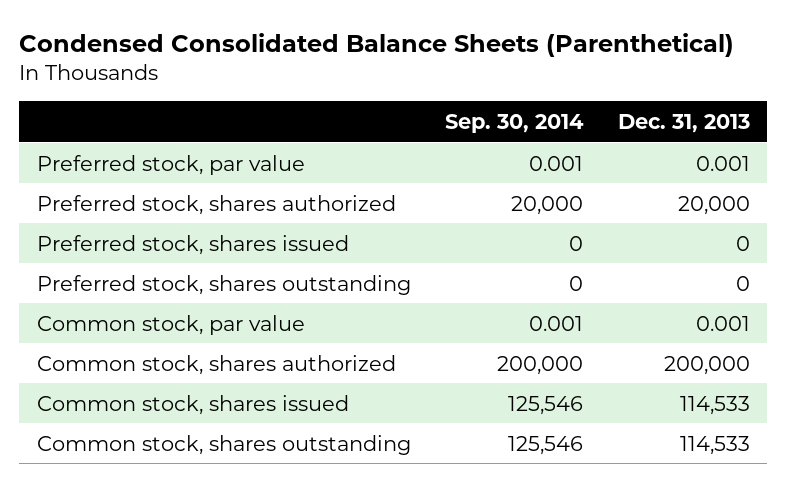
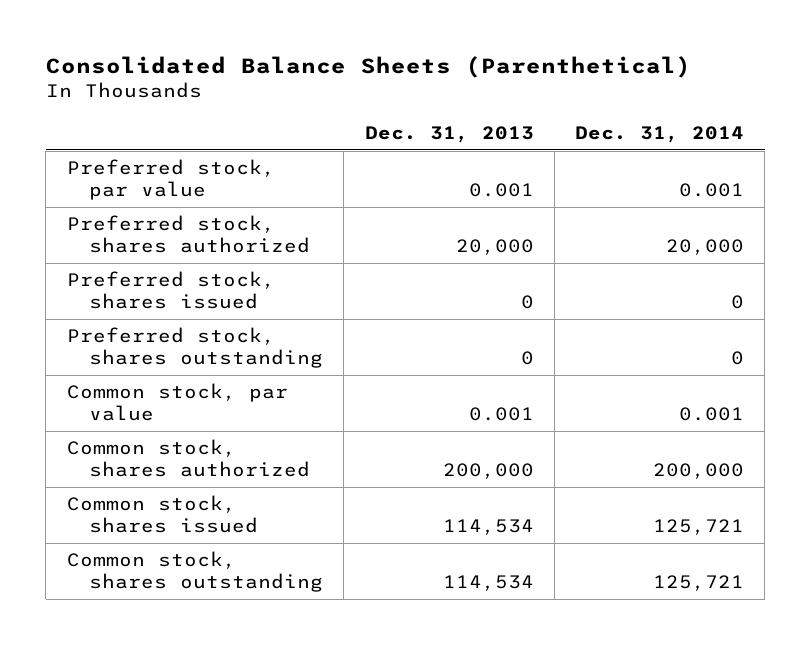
[19,32,735,57] Condensed Consolidated Balance Sheets (Parenthetical) -> [45,56,691,79] Consolidated Balance Sheets (Parenthetical)
[445,113,585,133] Sep. 30, 2014 -> none
none -> [575,125,745,143] Dec. 31, 2014
[679,395,750,415] 114,533 -> [442,518,534,535] 114,534
[679,435,750,455] 114,533 -> [442,574,534,591] 114,534

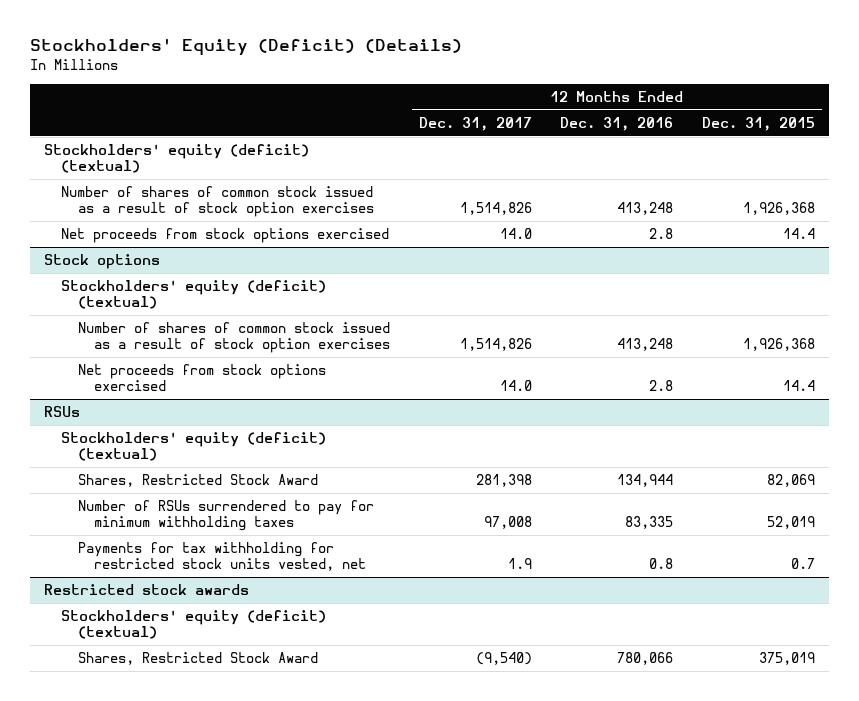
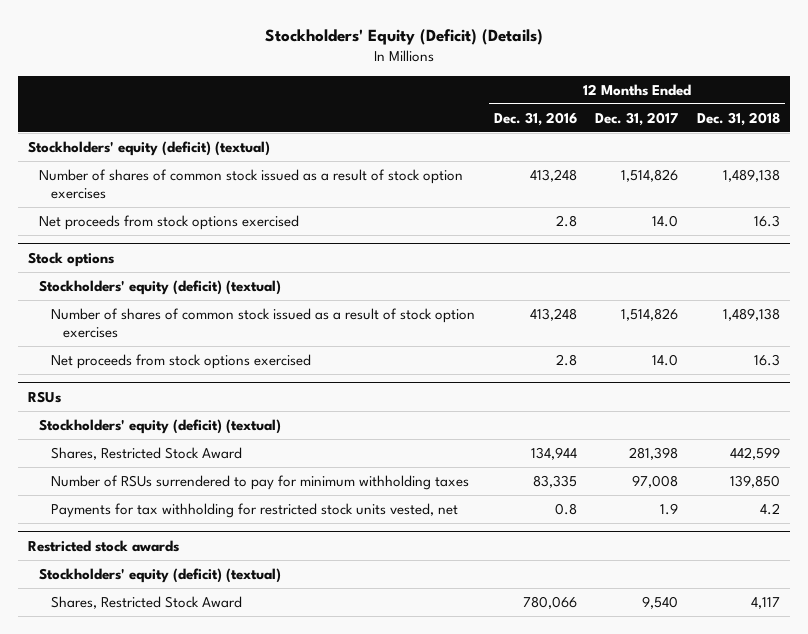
[702,116,816,131] Dec. 31, 2015 -> none
none -> [697,111,781,126] Dec. 31, 2018
[475,652,532,666] (9,540) -> [642,595,679,609] 9,540

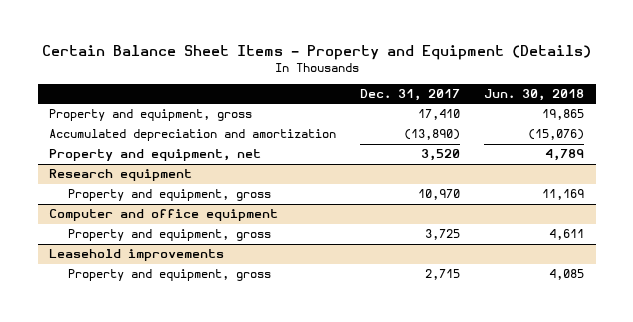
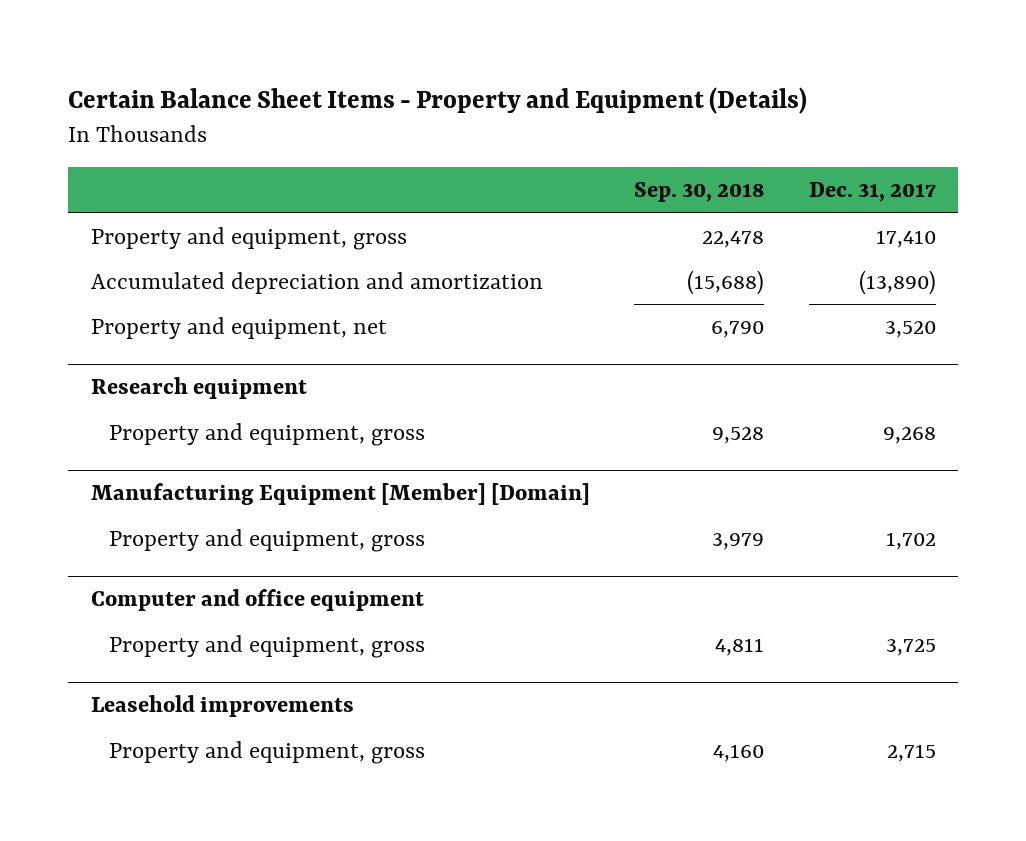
[483,88,584,101] Jun. 30, 2018 -> none
none -> [634,182,765,203] Sep. 30, 2018
[418,189,461,201] 10,970 -> [882,426,936,444] 9,268
none -> [90,483,590,506] Manufacturing Equipment [Member] [Domain]
none -> [109,528,426,552] Property and equipment, gross

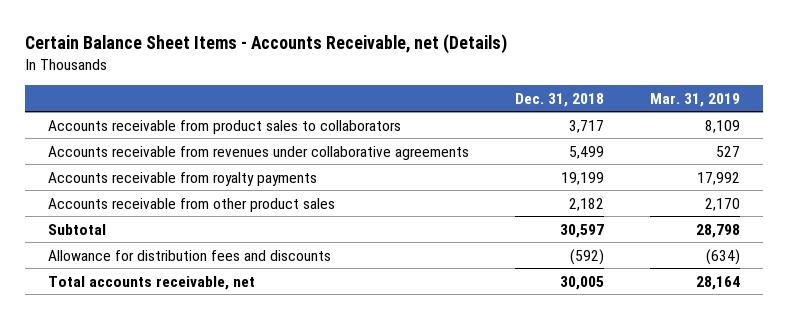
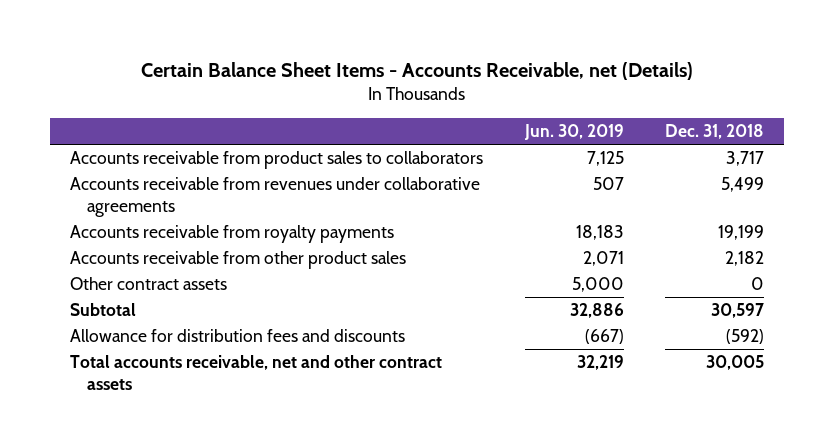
[649,92,740,107] Mar. 31, 2019 -> none
none -> [523,123,624,140] Jun. 30, 2019
none -> [70,277,228,291] Other contract assets
[48,275,256,290] Total accounts receivable, net -> [70,355,443,391] Total accounts receivable, net and other contract assets

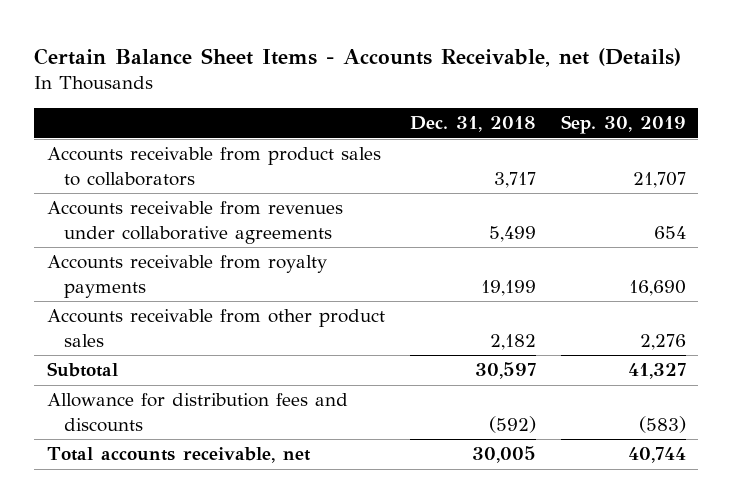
[523,123,624,140] Jun. 30, 2019 -> none
none -> [560,115,686,135] Sep. 30, 2019
[70,277,228,291] Other contract assets -> none
[70,355,443,391] Total accounts receivable, net and other contract assets -> [46,447,311,464] Total accounts receivable, net

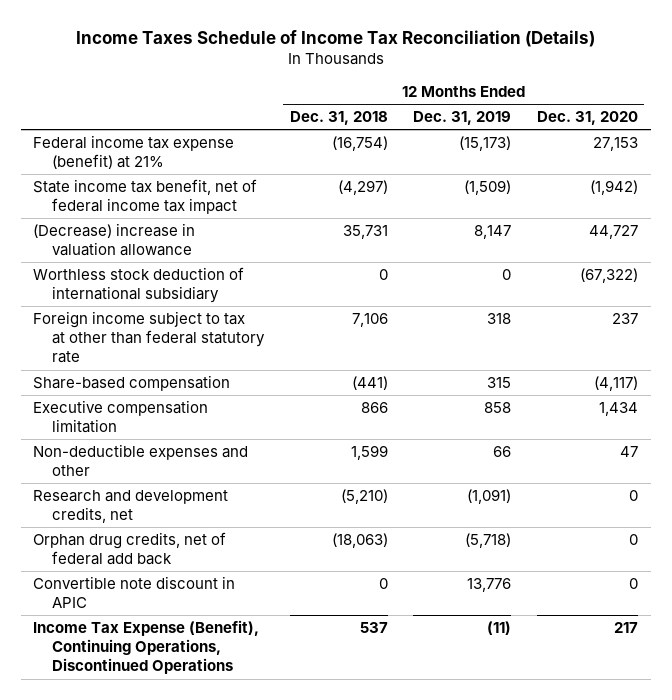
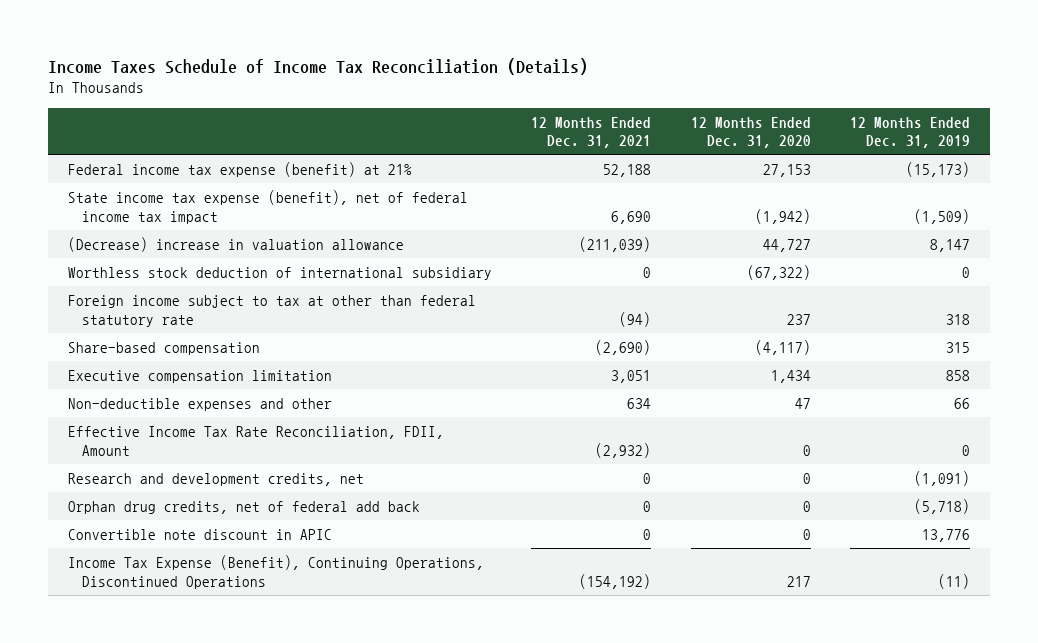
[289,111,388,126] Dec. 31, 2018 -> none
none -> [531,116,652,149] 12 Months Ended Dec. 31, 2021
[33,178,258,215] State income tax benefit, net of federal income tax impact -> [68,190,469,224] State income tax expense (benefit), net of federal income tax impact
none -> [68,426,445,456] Effective Income Tax Rate Reconciliation, FDII, Amount

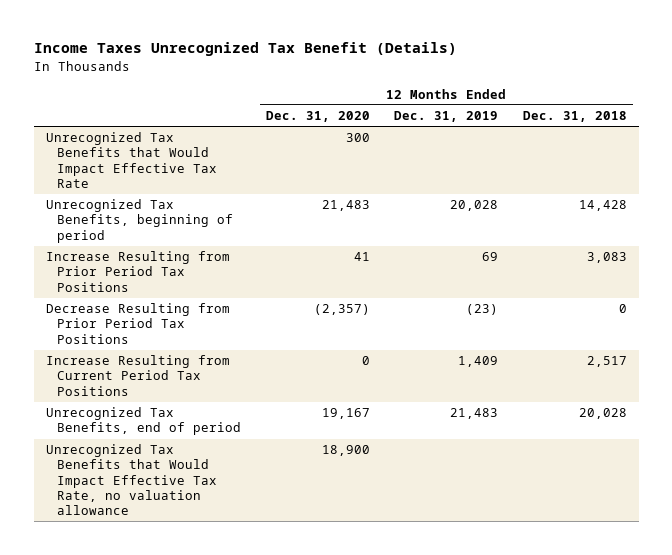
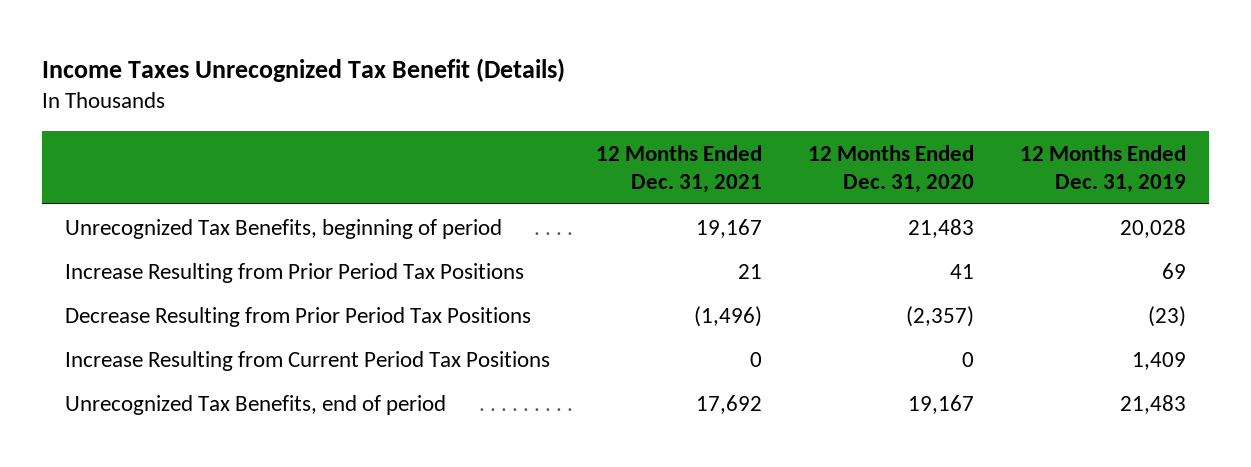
[522,111,627,123] Dec. 31, 2018 -> none
none -> [595,144,762,193] 12 Months Ended Dec. 31, 2021
[45,132,218,188] Unrecognized Tax Benefits that Would Impact Effective Tax Rate -> none
[45,444,218,516] Unrecognized Tax Benefits that Would Impact Effective Tax Rate, no valuation allowance -> none

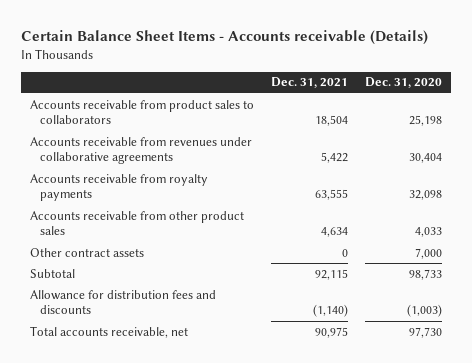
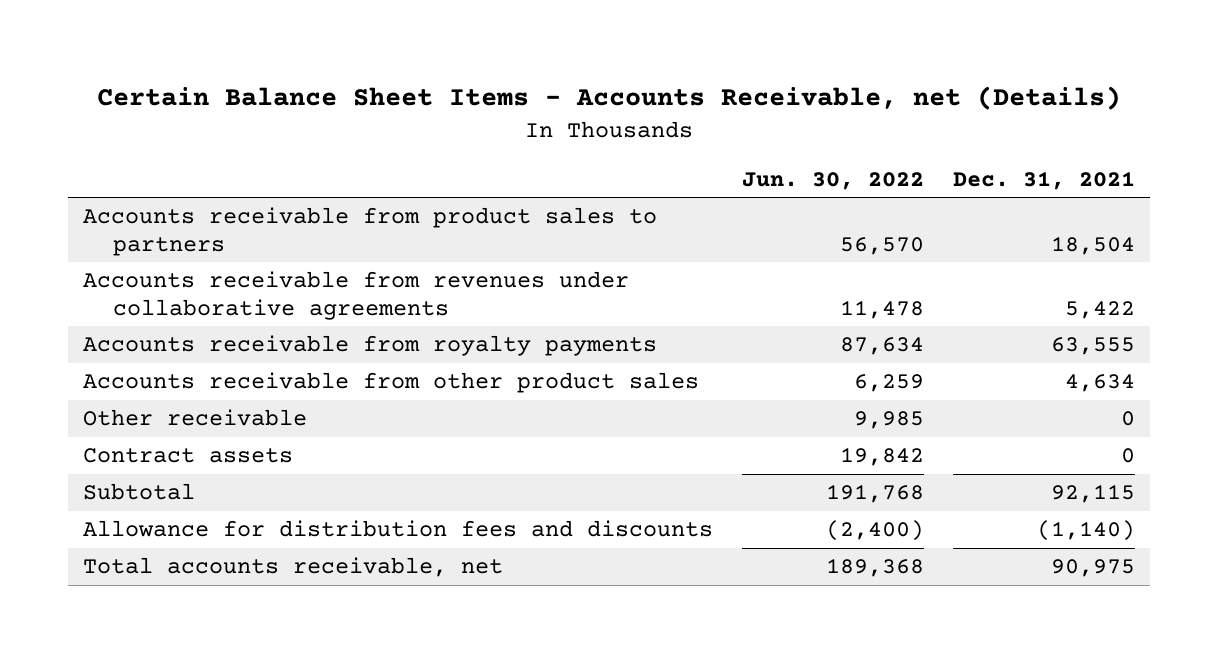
[21,30,429,46] Certain Balance Sheet Items - Accounts receivable (Details) -> [96,85,1121,110] Certain Balance Sheet Items - Accounts Receivable, net (Details)
[365,77,443,89] Dec. 31, 2020 -> none
none -> [741,171,924,190] Jun. 30, 2022
[29,99,254,125] Accounts receivable from product sales to collaborators -> [82,207,657,256] Accounts receivable from product sales to partners
none -> [82,409,307,427] Other receivable
[29,247,144,257] Other contract assets -> [82,448,293,464] Contract assets

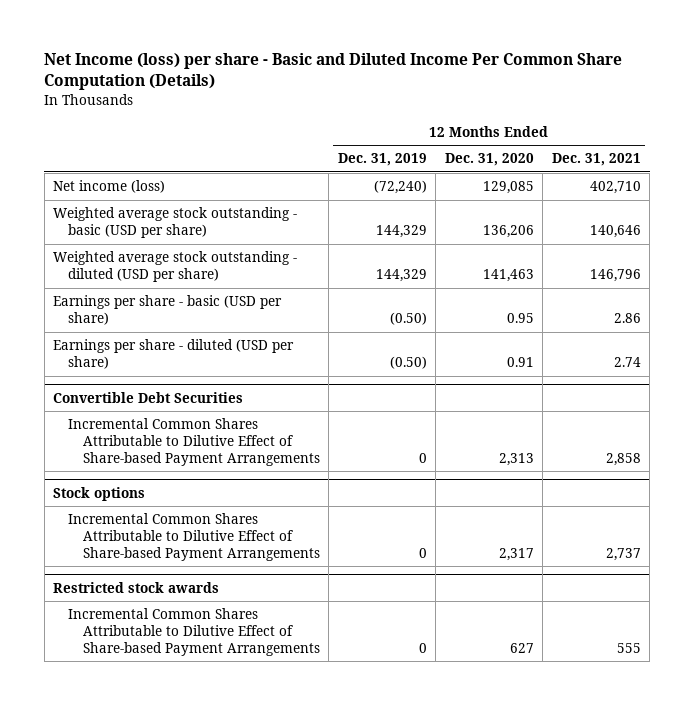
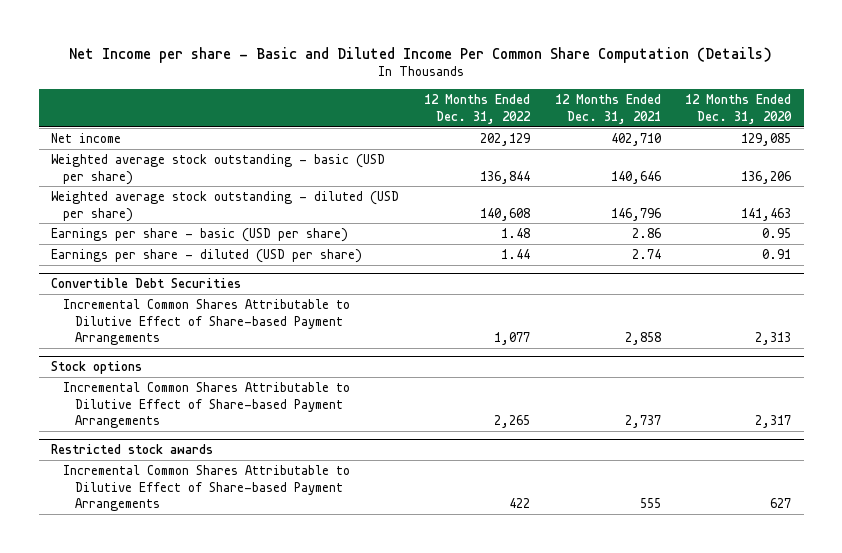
[44,53,623,91] Net Income (loss) per share - Basic and Diluted Income Per Common Share Computation (Details) -> [69,46,773,63] Net Income per share - Basic and Diluted Income Per Common Share Computation (Details)
[337,153,427,167] Dec. 31, 2019 -> none
none -> [423,94,531,124] 12 Months Ended Dec. 31, 2022
[53,180,166,194] Net income (loss) -> [51,132,122,143] Net income

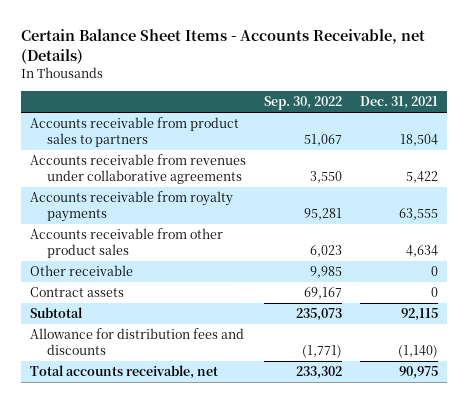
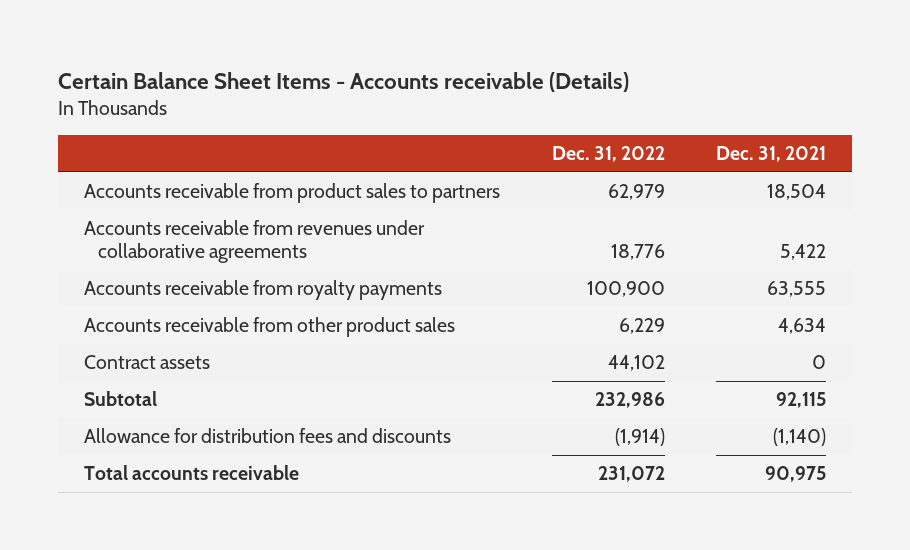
[21,29,426,64] Certain Balance Sheet Items - Accounts Receivable, net (Details) -> [58,71,630,92] Certain Balance Sheet Items - Accounts receivable (Details)
[264,95,343,110] Sep. 30, 2022 -> none
none -> [551,146,665,163] Dec. 31, 2022
[30,265,134,277] Other receivable -> none
[30,365,219,380] Total accounts receivable, net -> [84,465,300,481] Total accounts receivable

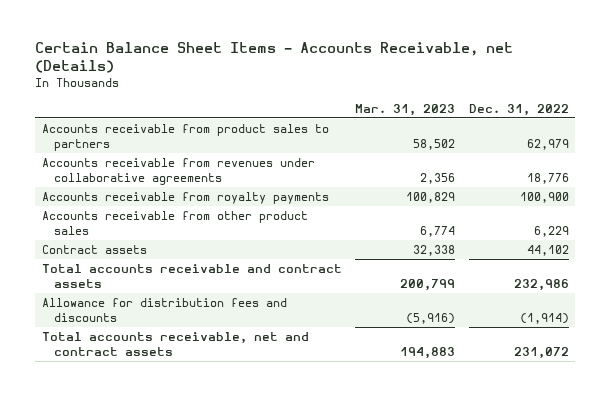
[58,71,630,92] Certain Balance Sheet Items - Accounts receivable (Details) -> [35,42,514,74] Certain Balance Sheet Items - Accounts Receivable, net (Details)
[716,146,827,163] Dec. 31, 2021 -> none
none -> [355,103,456,116] Mar. 31, 2023
[84,391,158,407] Subtotal -> [41,263,342,288] Total accounts receivable and contract assets
[84,465,300,481] Total accounts receivable -> [41,331,309,356] Total accounts receivable, net and contract assets

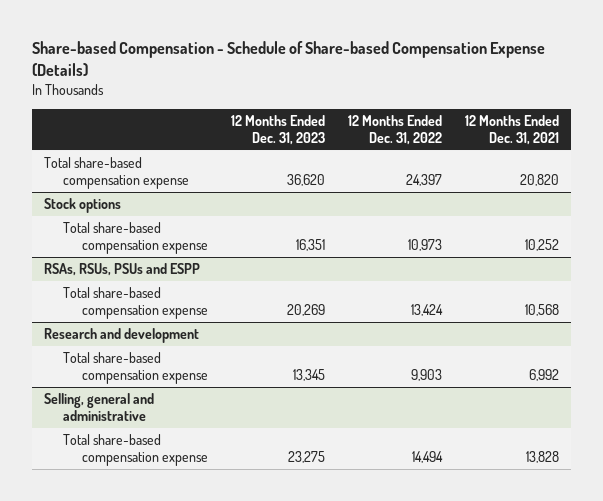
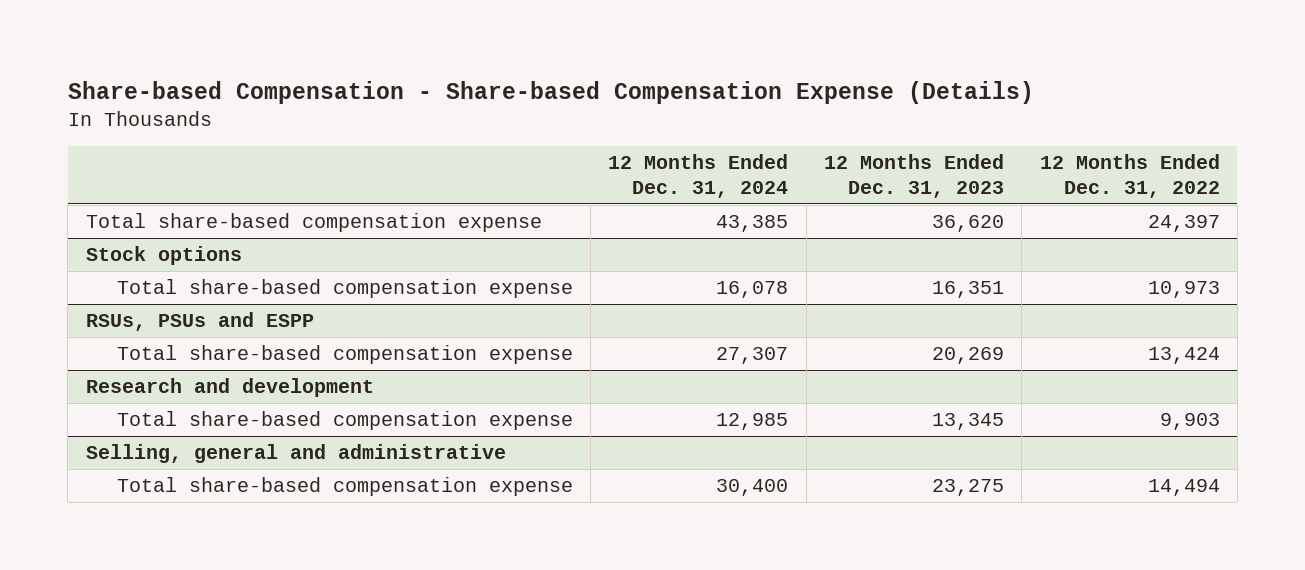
[32,41,546,76] Share-based Compensation - Schedule of Share-based Compensation Expense (Details) -> [67,80,1034,104] Share-based Compensation - Share-based Compensation Expense (Details)
[465,115,560,146] 12 Months Ended Dec. 31, 2021 -> none
none -> [608,153,789,198] 12 Months Ended Dec. 31, 2024
[43,262,200,276] RSAs, RSUs, PSUs and ESPP -> [85,312,314,332] RSUs, PSUs and ESPP

